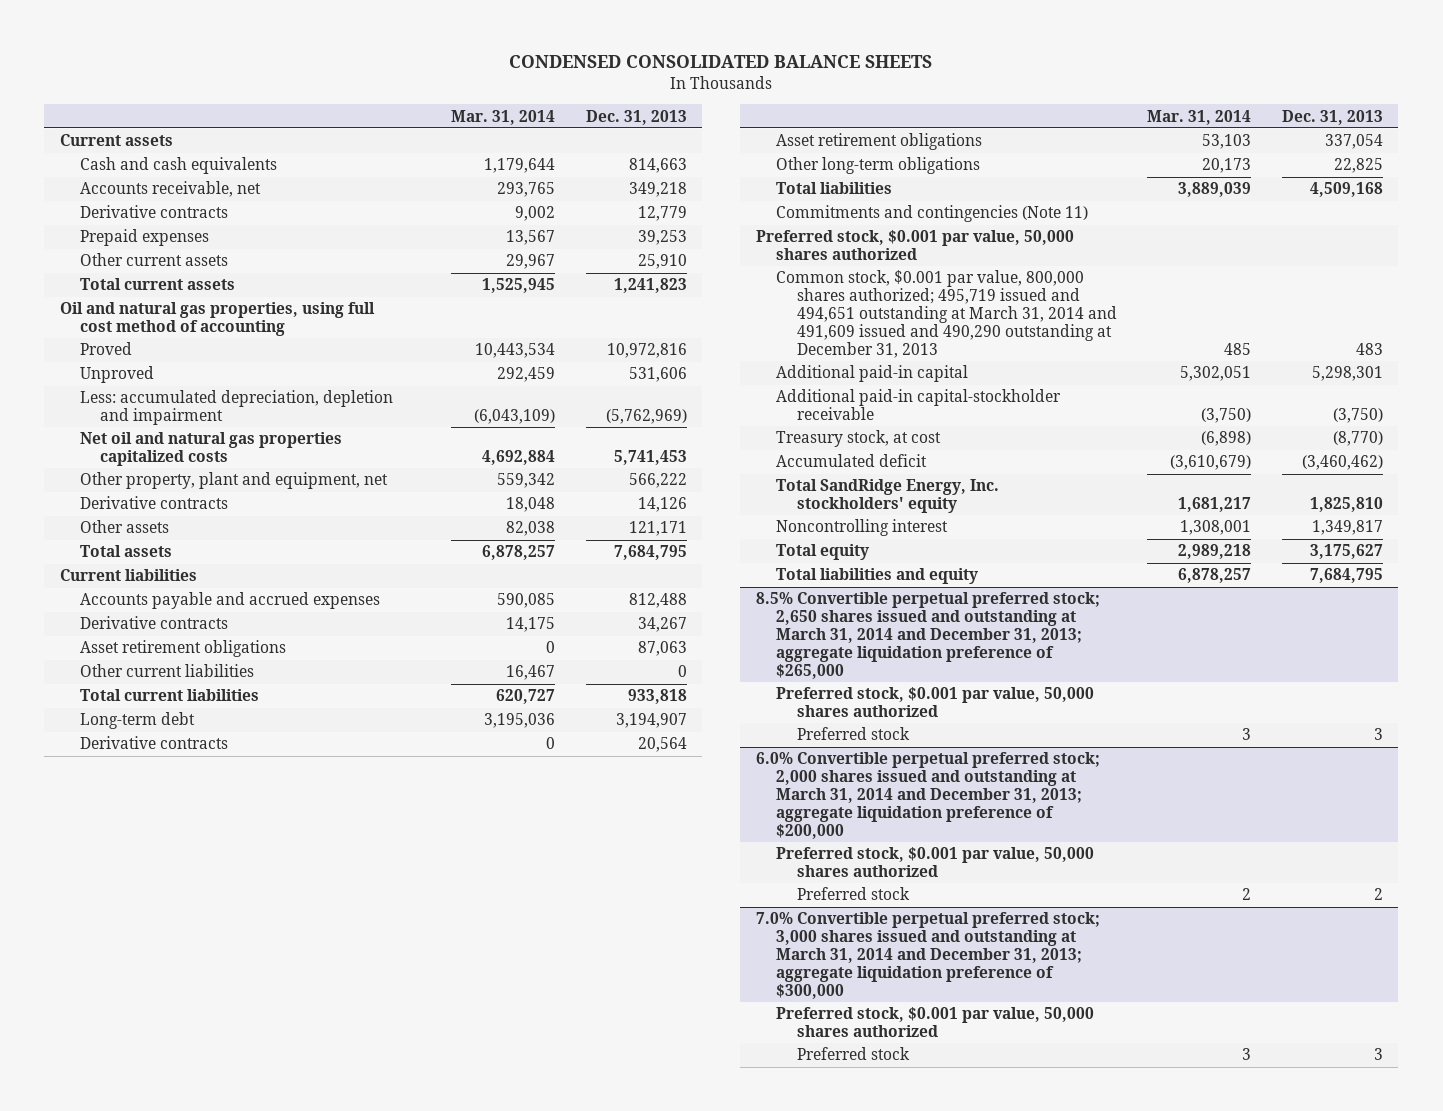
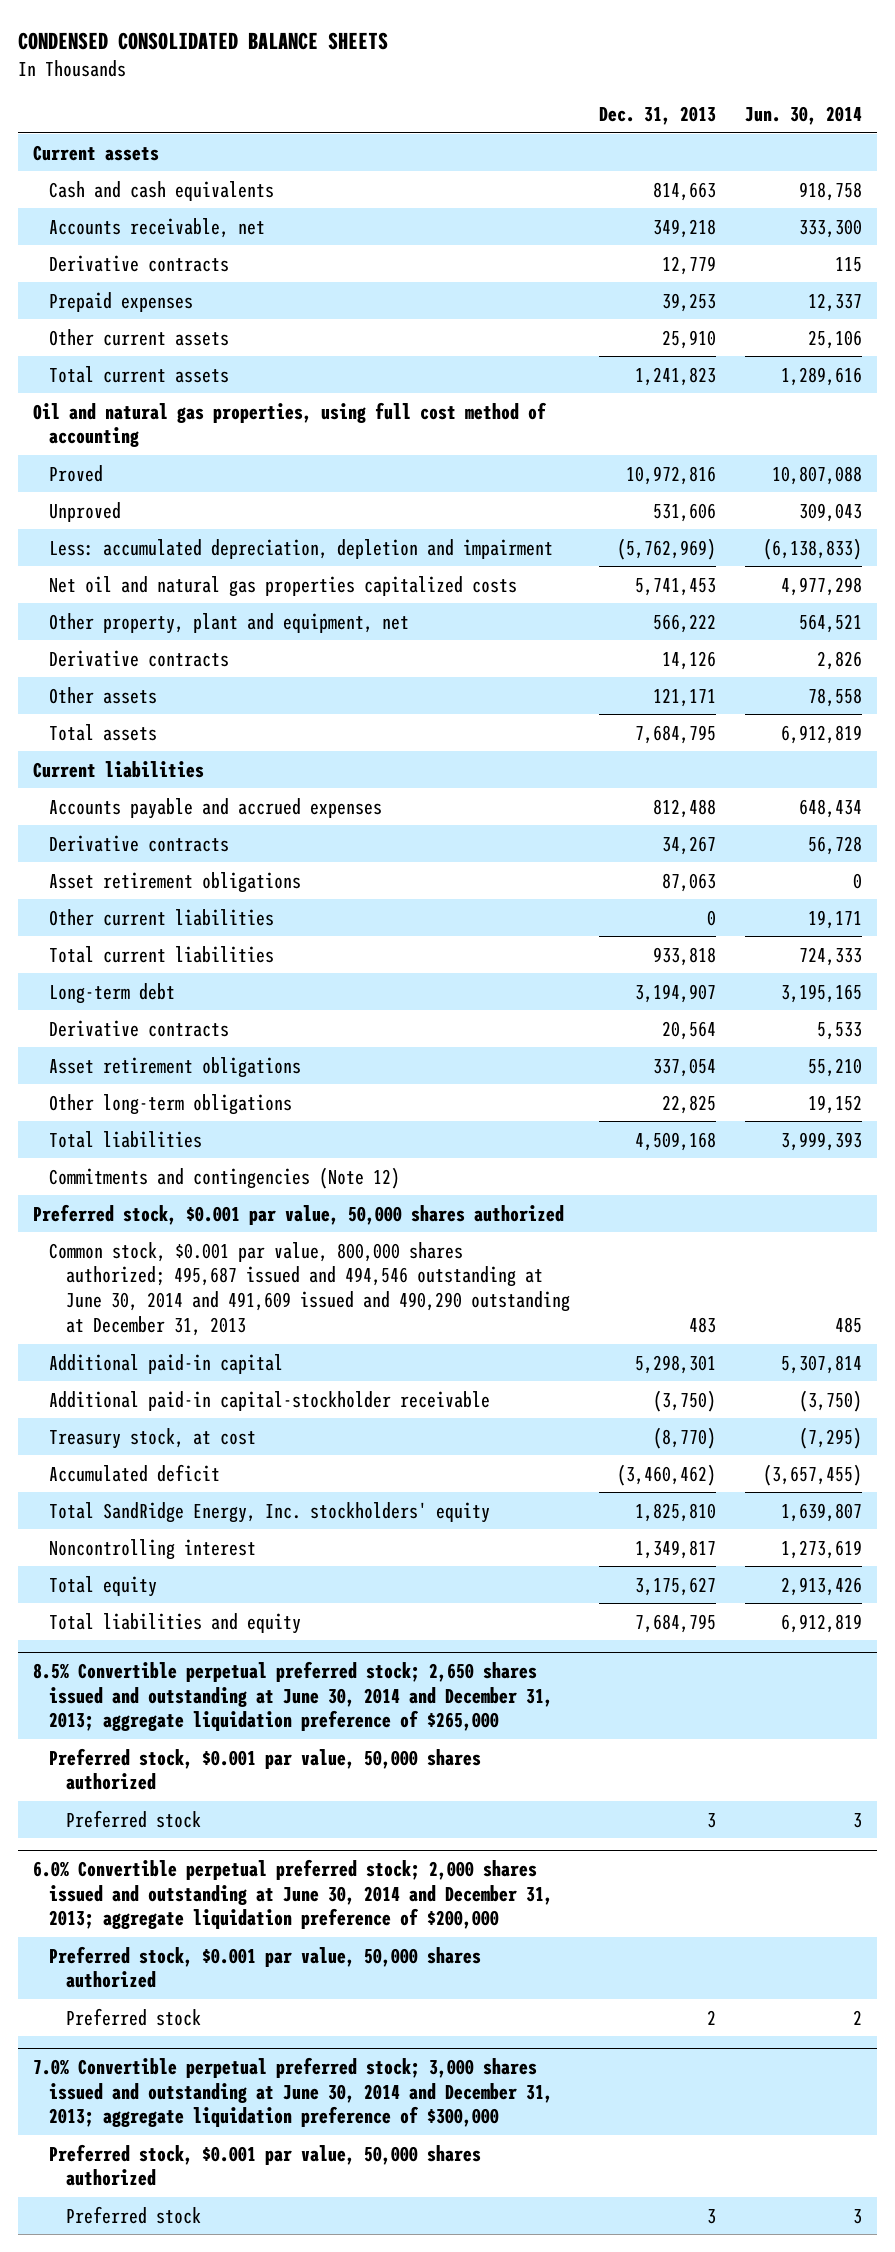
[451,109,556,125] Mar. 31, 2014 -> none
none -> [745,105,863,125] Jun. 30, 2014
[776,205,1089,223] Commitments and contingencies (Note 11) -> [49,1166,401,1189] Commitments and contingencies (Note 12)
[776,270,1117,358] Common stock, $0.001 par value, 800,000 shares authorized; 495,719 issued and 494,651 outstanding at March 31, 2014 and 491,609 issued and 490,290 outstanding at December 31, 2013 -> [49,1241,570,1336] Common stock, $0.001 par value, 800,000 shares authorized; 495,687 issued and 494,546 outstanding at June 30, 2014 and 491,609 issued and 490,290 outstanding at December 31, 2013
[755,592,1100,679] 8.5% Convertible perpetual preferred stock; 2,650 shares issued and outstanding at March 31, 2014 and December 31, 2013; aggregate liquidation preference of $265,000 -> [32,1660,554,1732] 8.5% Convertible perpetual preferred stock; 2,650 shares issued and outstanding at June 30, 2014 and December 31, 2013; aggregate liquidation preference of $265,000
[755,752,1100,839] 6.0% Convertible perpetual preferred stock; 2,000 shares issued and outstanding at March 31, 2014 and December 31, 2013; aggregate liquidation preference of $200,000 -> [32,1858,554,1930] 6.0% Convertible perpetual preferred stock; 2,000 shares issued and outstanding at June 30, 2014 and December 31, 2013; aggregate liquidation preference of $200,000
[755,912,1100,999] 7.0% Convertible perpetual preferred stock; 3,000 shares issued and outstanding at March 31, 2014 and December 31, 2013; aggregate liquidation preference of $300,000 -> [32,2056,554,2128] 7.0% Convertible perpetual preferred stock; 3,000 shares issued and outstanding at June 30, 2014 and December 31, 2013; aggregate liquidation preference of $300,000

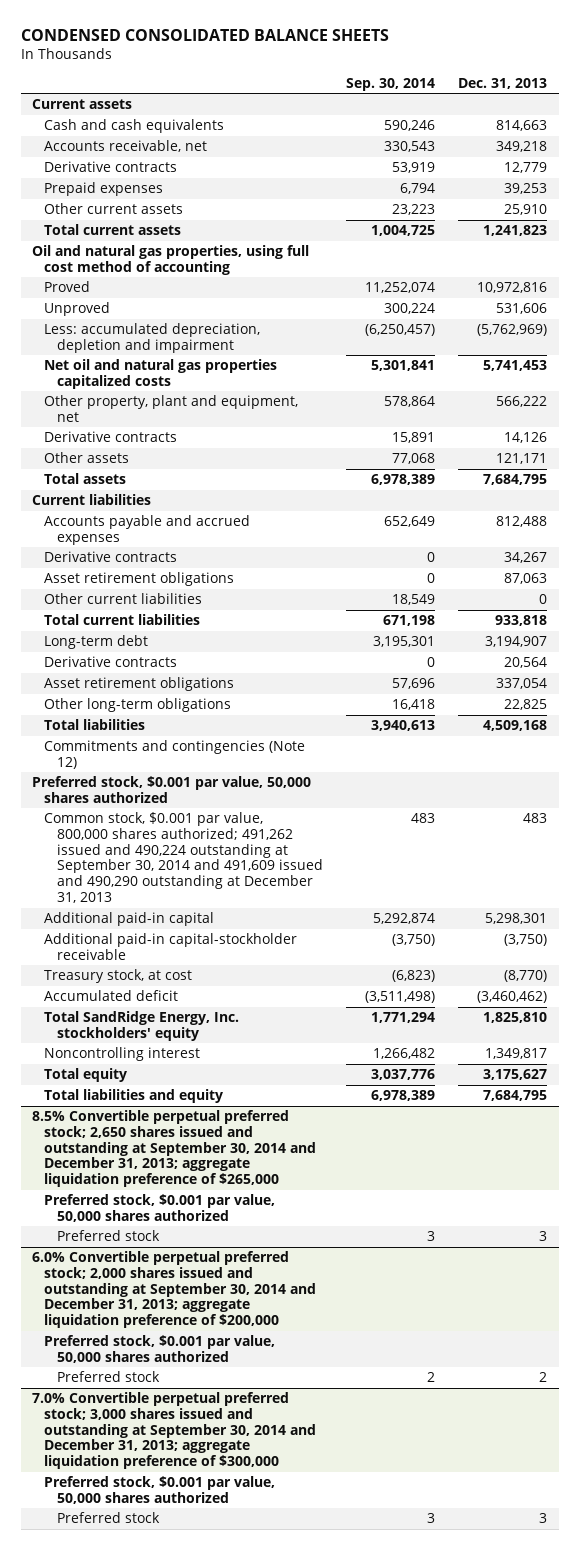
[745,105,863,125] Jun. 30, 2014 -> none
none -> [346,77,436,91] Sep. 30, 2014
[49,1241,570,1336] Common stock, $0.001 par value, 800,000 shares authorized; 495,687 issued and 494,546 outstanding at June 30, 2014 and 491,609 issued and 490,290 outstanding at December 31, 2013 -> [44,812,323,904] Common stock, $0.001 par value, 800,000 shares authorized; 491,262 issued and 490,224 outstanding at September 30, 2014 and 491,609 issued and 490,290 outstanding at December 31, 2013
[32,1660,554,1732] 8.5% Convertible perpetual preferred stock; 2,650 shares issued and outstanding at June 30, 2014 and December 31, 2013; aggregate liquidation preference of $265,000 -> [32,1110,317,1188] 8.5% Convertible perpetual preferred stock; 2,650 shares issued and outstanding at September 30, 2014 and December 31, 2013; aggregate liquidation preference of $265,000
[32,1858,554,1930] 6.0% Convertible perpetual preferred stock; 2,000 shares issued and outstanding at June 30, 2014 and December 31, 2013; aggregate liquidation preference of $200,000 -> [32,1251,317,1329] 6.0% Convertible perpetual preferred stock; 2,000 shares issued and outstanding at September 30, 2014 and December 31, 2013; aggregate liquidation preference of $200,000
[32,2056,554,2128] 7.0% Convertible perpetual preferred stock; 3,000 shares issued and outstanding at June 30, 2014 and December 31, 2013; aggregate liquidation preference of $300,000 -> [32,1392,317,1470] 7.0% Convertible perpetual preferred stock; 3,000 shares issued and outstanding at September 30, 2014 and December 31, 2013; aggregate liquidation preference of $300,000

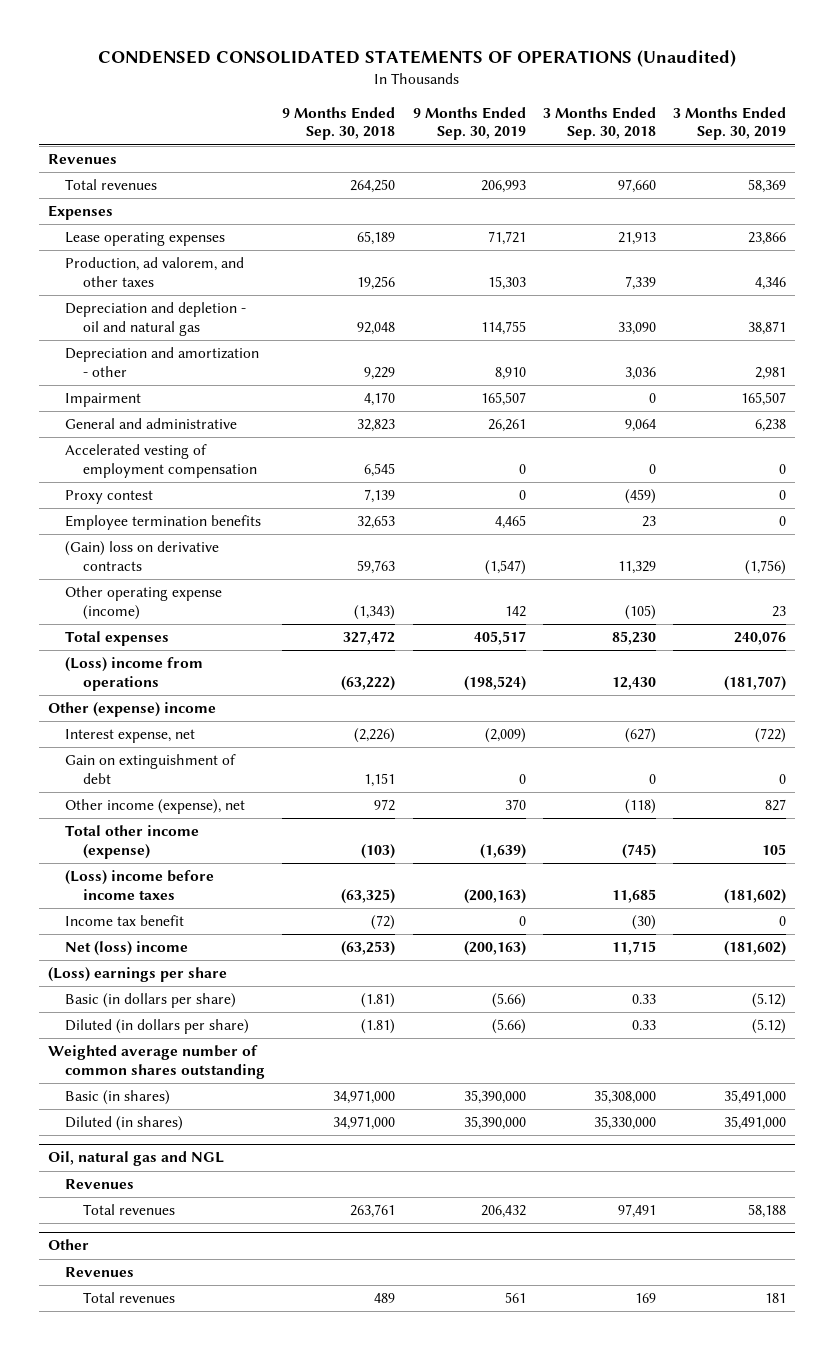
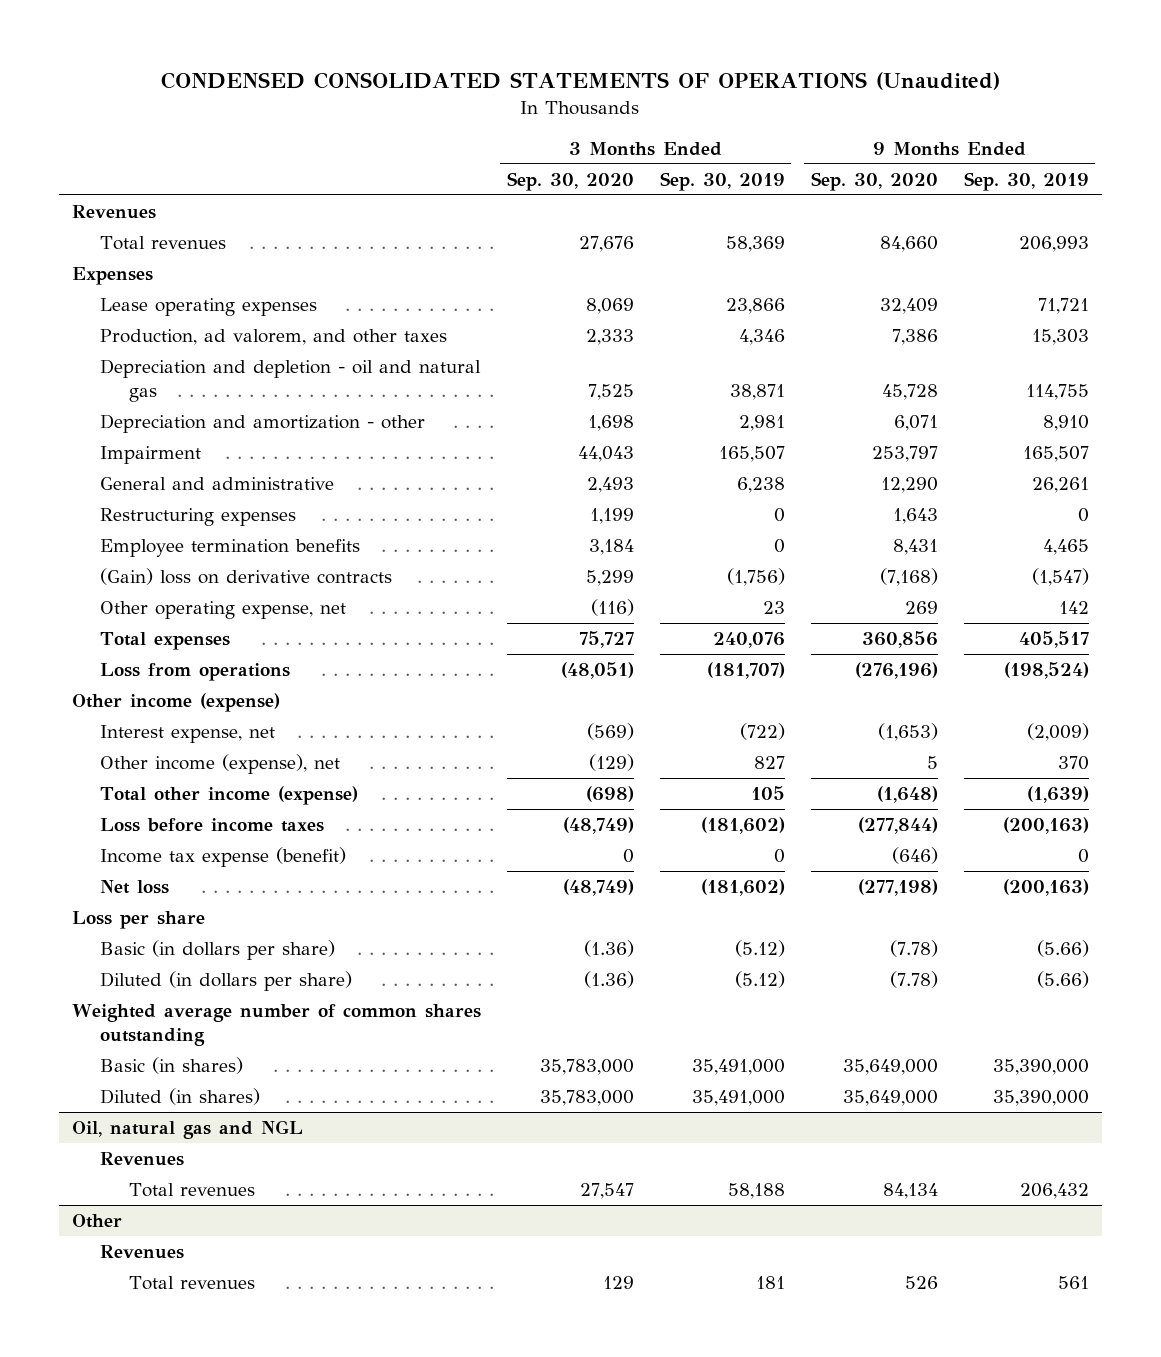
[282,106,396,141] 9 Months Ended Sep. 30, 2018 -> none
[542,106,656,141] 3 Months Ended Sep. 30, 2018 -> none
none -> [506,171,634,191] Sep. 30, 2020
none -> [810,171,938,191] Sep. 30, 2020
[65,444,257,478] Accelerated vesting of employment compensation -> none
[65,490,154,505] Proxy contest -> none
none -> [100,507,297,526] Restructuring expenses
[65,586,223,620] Other operating expense (income) -> [100,600,347,619] Other operating expense, net
[65,657,204,691] (Loss) income from operations -> [100,662,291,681] Loss from operations
[47,702,216,718] Other (expense) income -> [71,692,280,712] Other income (expense)
[65,754,237,784] Gain on extinguishment of debt -> none
[65,870,215,900] (Loss) income before income taxes -> [100,817,325,832] Loss before income taxes
[65,915,185,927] Income tax benefit -> [100,846,347,867] Income tax expense (benefit)
[65,941,189,957] Net (loss) income -> [100,879,170,894] Net loss
[47,967,227,983] (Loss) earnings per share -> [71,910,205,929] Loss per share

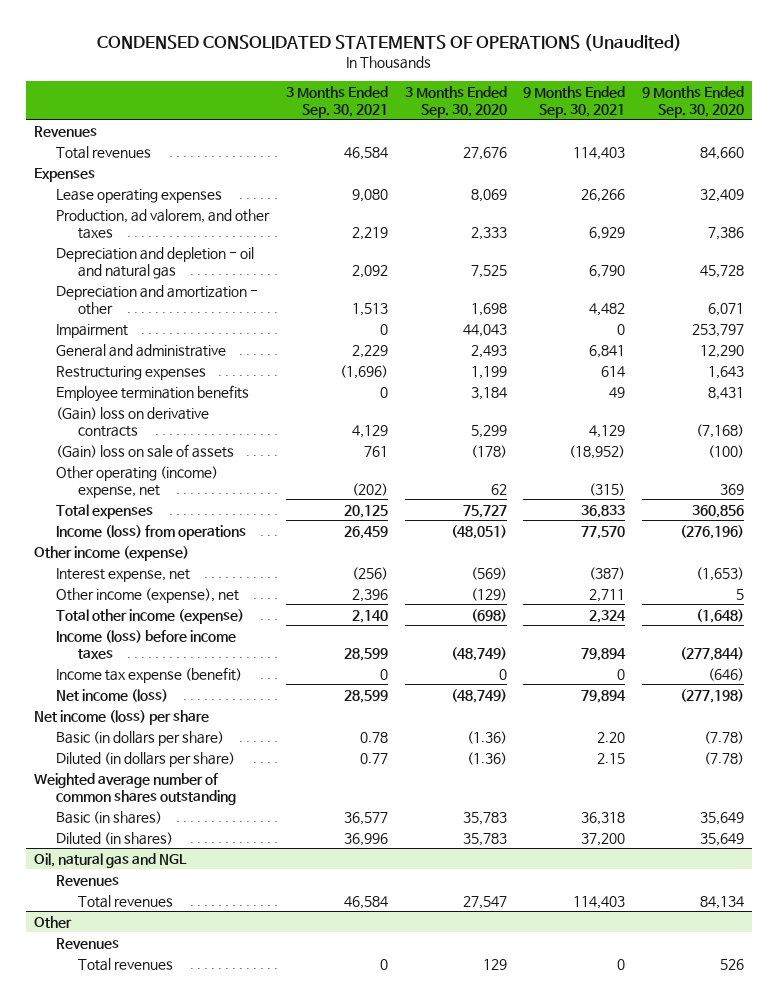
[659,171,785,191] Sep. 30, 2019 -> none
[963,171,1089,191] Sep. 30, 2019 -> none
none -> [285,85,388,118] 3 Months Ended Sep. 30, 2021
none -> [523,85,626,118] 9 Months Ended Sep. 30, 2021
none -> [56,443,235,458] (Gain) loss on sale of assets
[100,600,347,619] Other operating expense, net -> [56,465,219,498] Other operating (income) expense, net
[590,598,634,616] (116) -> [490,483,507,495] 62
[904,600,938,614] 269 -> [720,483,745,495] 369
[100,662,291,681] Loss from operations -> [56,524,247,540] Income (loss) from operations
[100,817,325,832] Loss before income taxes -> [56,629,237,659] Income (loss) before income taxes
[100,879,170,894] Net loss -> [56,688,169,702] Net income (loss)
[71,910,205,929] Loss per share -> [33,709,209,725] Net income (loss) per share
[539,1058,634,1075] 35,783,000 -> [462,811,507,825] 35,783
[842,1058,938,1075] 35,649,000 -> [700,811,745,825] 35,649
[539,1089,634,1106] 35,783,000 -> [462,832,507,846] 35,783
[842,1089,938,1106] 35,649,000 -> [700,832,745,846] 35,649

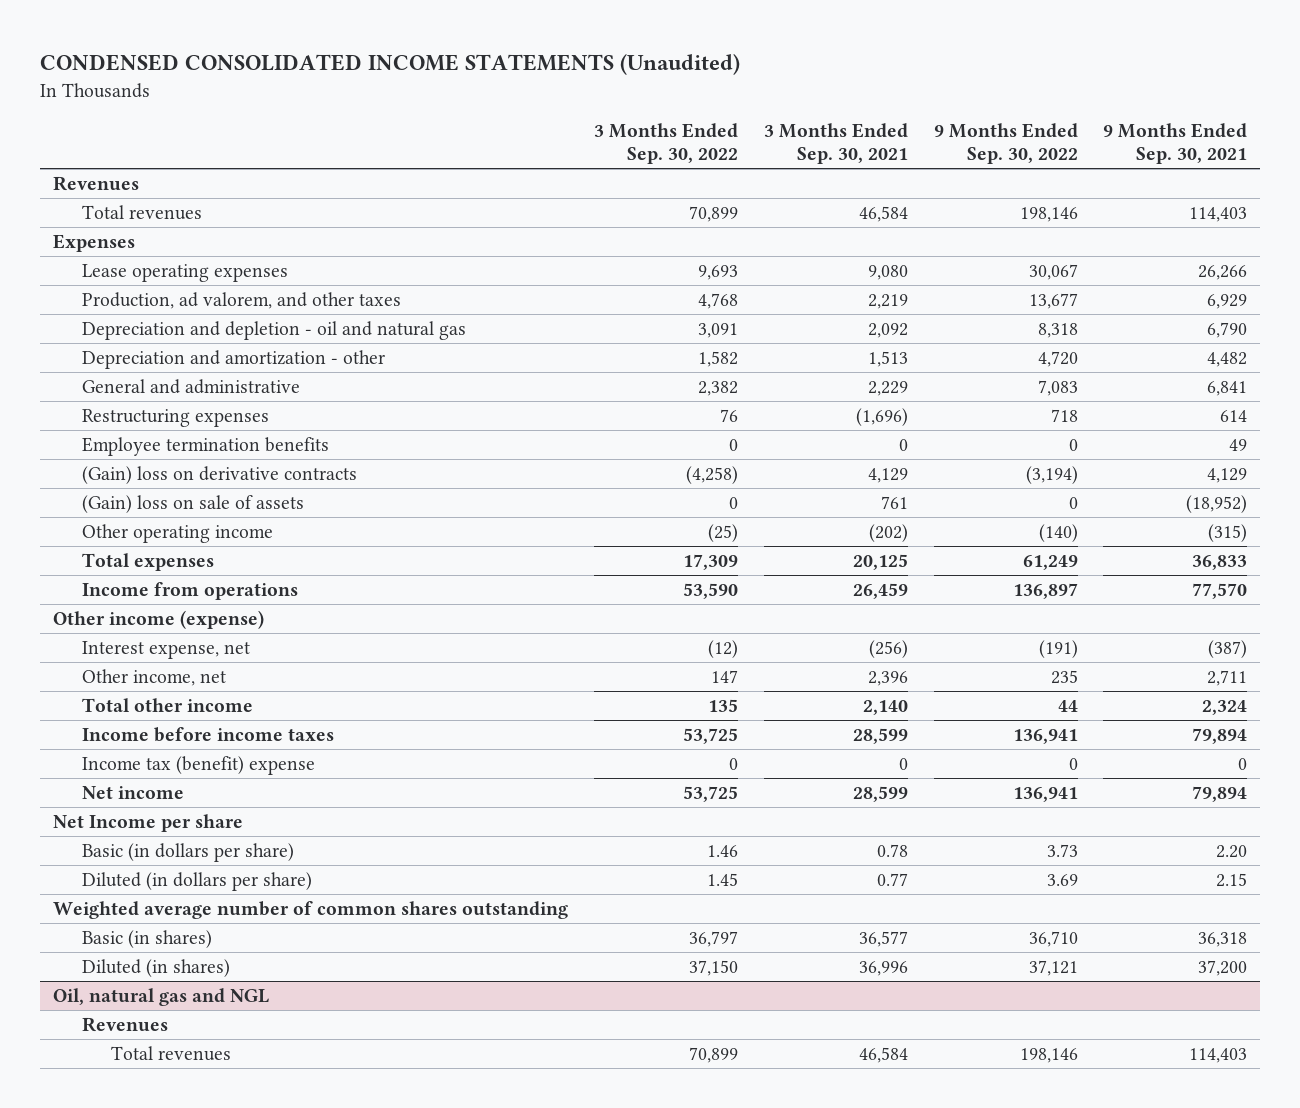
[97,33,683,51] CONDENSED CONSOLIDATED STATEMENTS OF OPERATIONS (Unaudited) -> [40,54,741,76] CONDENSED CONSOLIDATED INCOME STATEMENTS (Unaudited)
[404,85,507,118] 3 Months Ended Sep. 30, 2020 -> none
[642,85,745,118] 9 Months Ended Sep. 30, 2020 -> none
none -> [593,123,738,165] 3 Months Ended Sep. 30, 2022
none -> [933,123,1078,165] 9 Months Ended Sep. 30, 2022
[56,323,129,338] Impairment -> none
[56,465,219,498] Other operating (income) expense, net -> [82,523,274,543] Other operating income
[56,524,247,540] Income (loss) from operations -> [82,581,299,600] Income from operations
[56,587,240,603] Other income (expense), net -> [82,668,227,686] Other income, net
[56,608,245,624] Total other income (expense) -> [82,697,254,712] Total other income
[56,629,237,659] Income (loss) before income taxes -> [82,726,335,742] Income before income taxes
[56,666,243,683] Income tax expense (benefit) -> [82,755,316,775] Income tax (benefit) expense
[56,688,169,702] Net income (loss) -> [82,785,185,799] Net income
[33,709,209,725] Net income (loss) per share -> [53,813,244,832] Net Income per share
[33,915,72,928] Other -> none
[56,937,120,949] Revenues -> none
[78,957,174,971] Total revenues -> none

